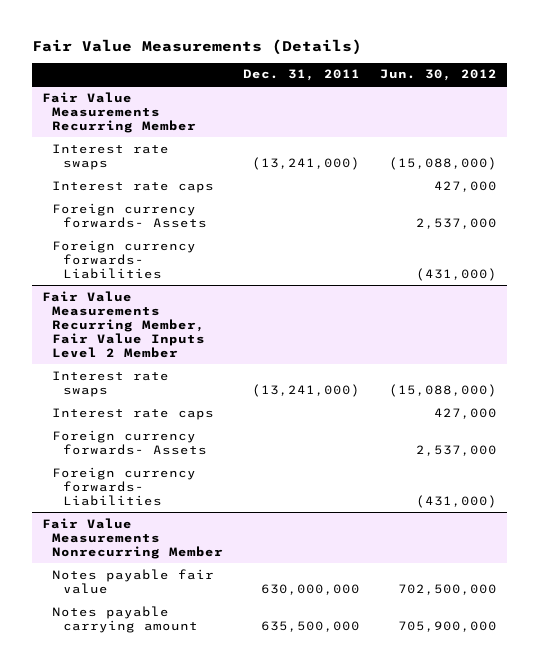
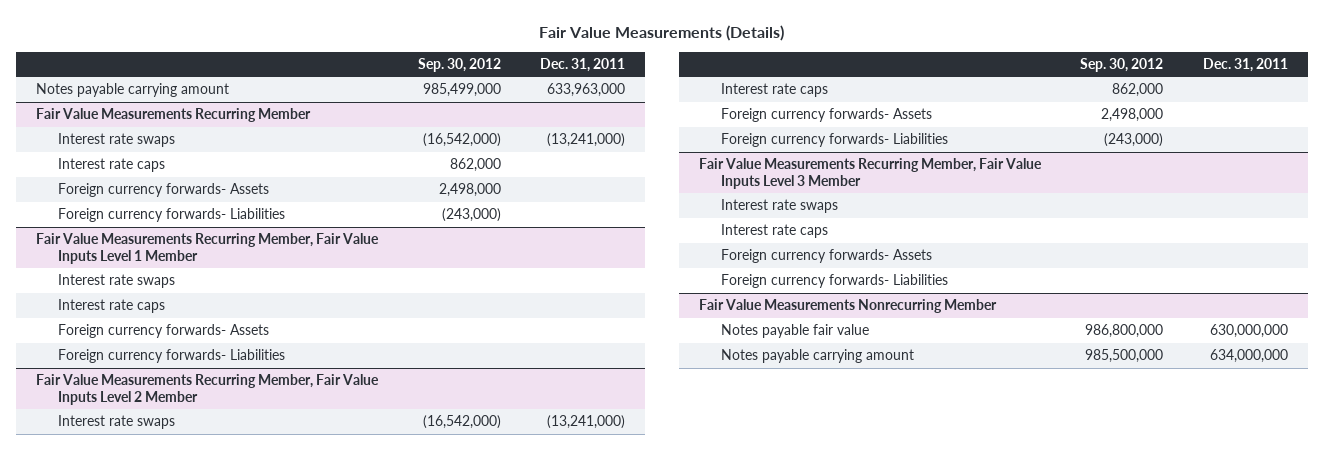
[379,69,497,82] Jun. 30, 2012 -> none
none -> [417,57,501,72] Sep. 30, 2012
none -> [36,83,230,98] Notes payable carrying amount
none -> [36,233,380,264] Fair Value Measurements Recurring Member, Fair Value Inputs Level 1 Member
none -> [57,274,175,289] Interest rate swaps
none -> [57,299,165,314] Interest rate caps
none -> [57,324,269,339] Foreign currency forwards- Assets
none -> [57,349,285,364] Foreign currency forwards- Liabilities
none -> [699,158,1043,189] Fair Value Measurements Recurring Member, Fair Value Inputs Level 3 Member
none -> [720,199,838,214] Interest rate swaps
none -> [720,224,828,239] Interest rate caps
none -> [720,249,932,264] Foreign currency forwards- Assets
none -> [720,274,948,289] Foreign currency forwards- Liabilities
[261,620,361,632] 635,500,000 -> [1209,349,1288,364] 634,000,000

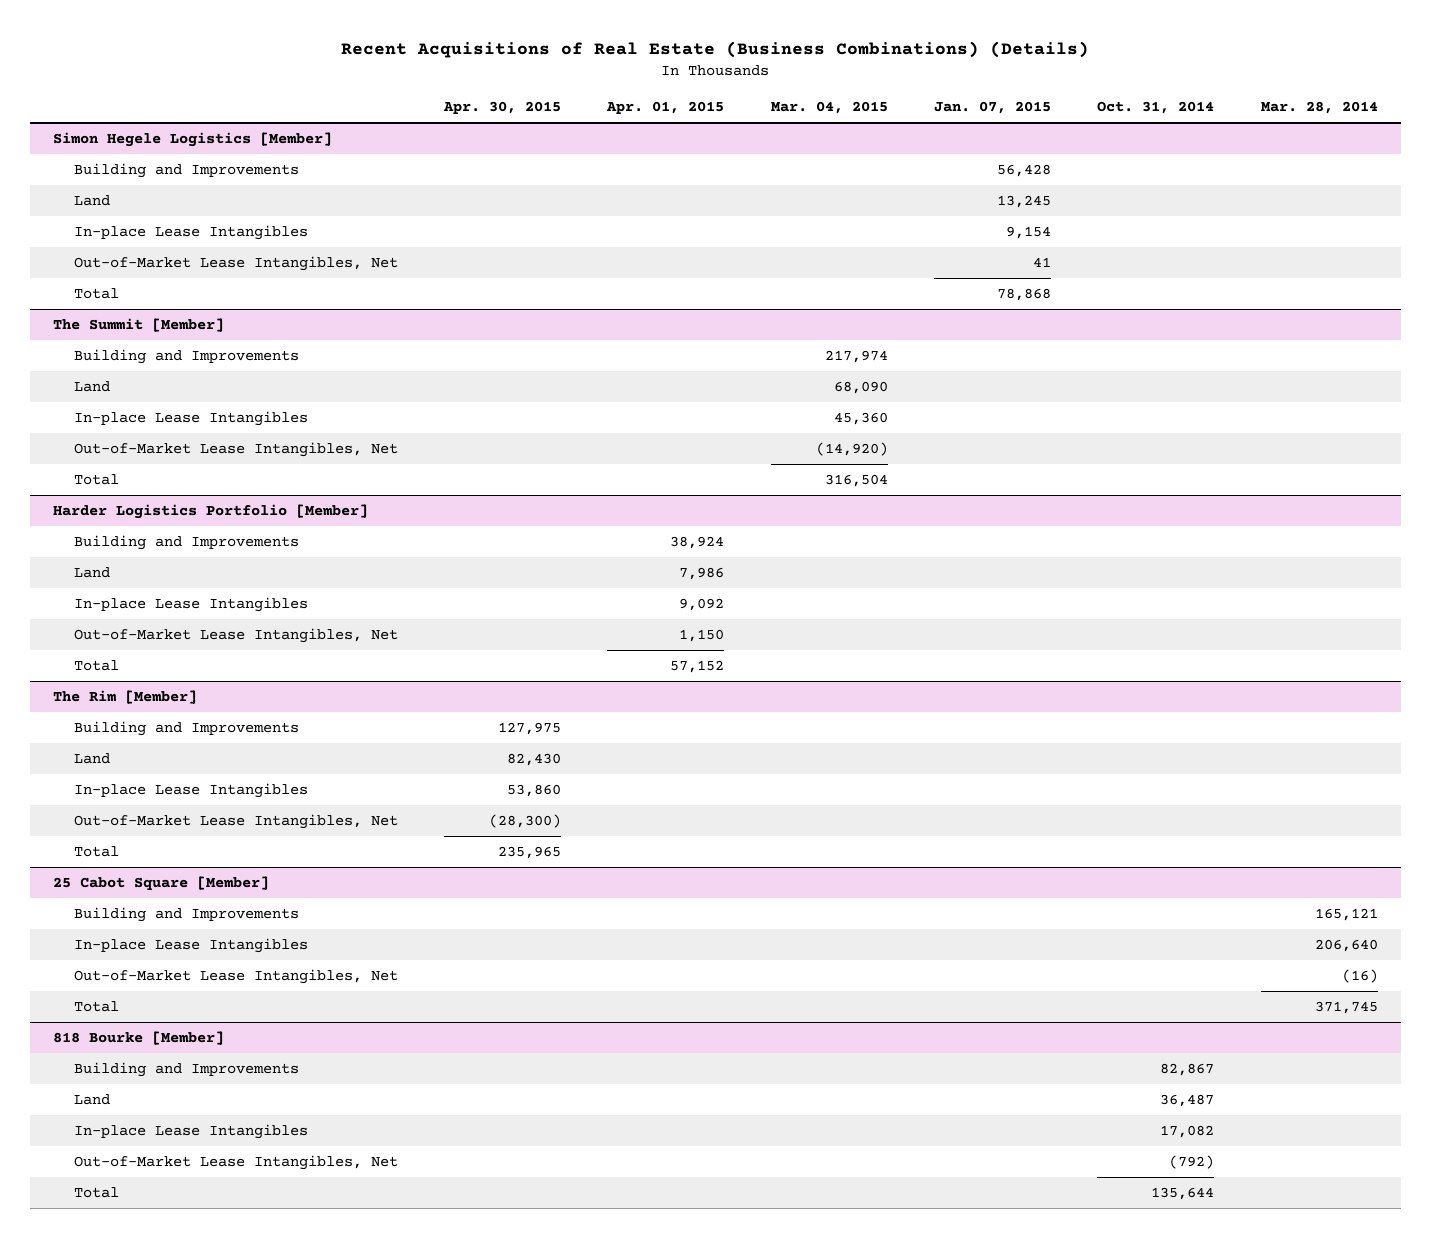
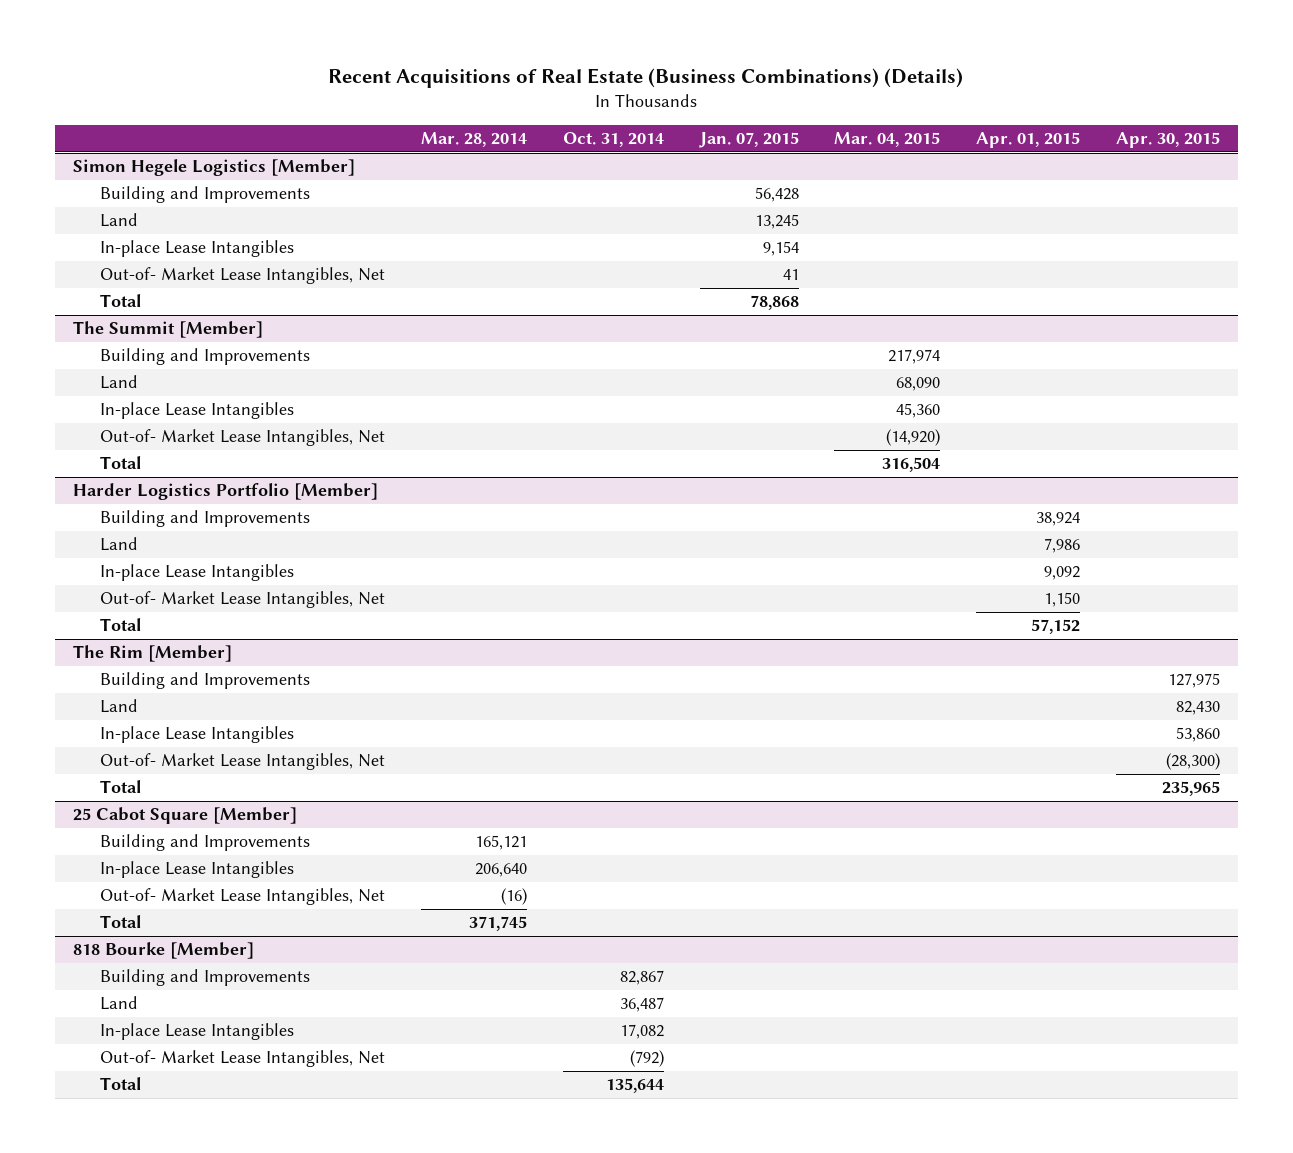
[73,256,398,272] Out-of-Market Lease Intangibles, Net -> [100,267,386,285] Out-of- Market Lease Intangibles, Net
[73,442,398,458] Out-of-Market Lease Intangibles, Net -> [100,429,386,447] Out-of- Market Lease Intangibles, Net
[73,628,398,644] Out-of-Market Lease Intangibles, Net -> [100,591,386,609] Out-of- Market Lease Intangibles, Net
[73,814,398,830] Out-of-Market Lease Intangibles, Net -> [100,753,386,771] Out-of- Market Lease Intangibles, Net
[73,969,398,985] Out-of-Market Lease Intangibles, Net -> [100,888,386,906] Out-of- Market Lease Intangibles, Net
[73,1155,398,1171] Out-of-Market Lease Intangibles, Net -> [100,1050,386,1068] Out-of- Market Lease Intangibles, Net

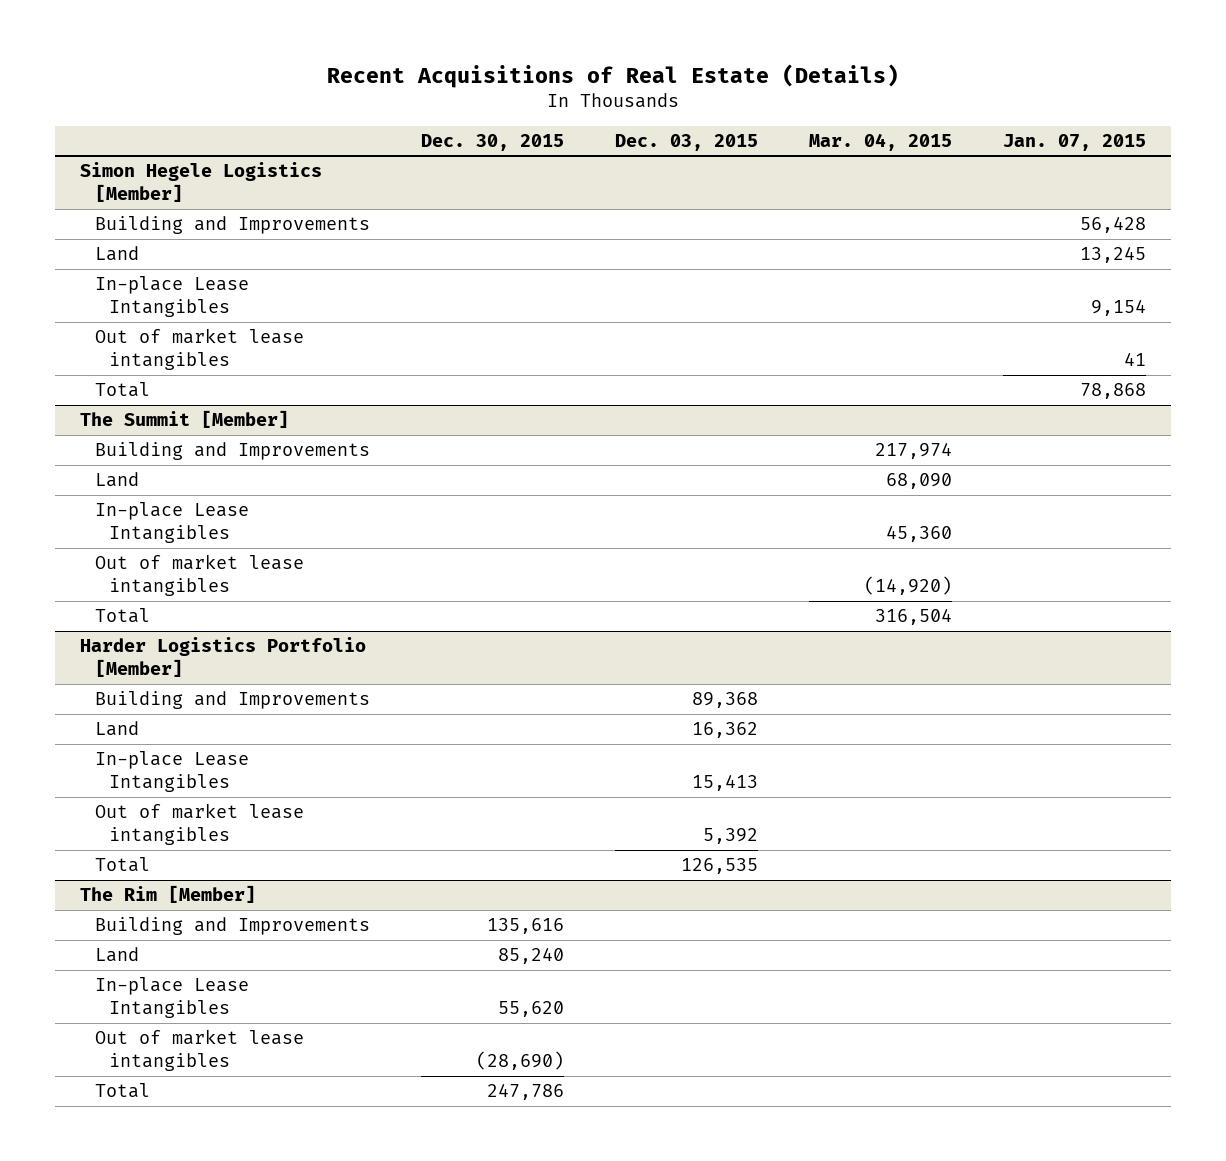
[328,67,964,88] Recent Acquisitions of Real Estate (Business Combinations) (Details) -> [326,63,899,88] Recent Acquisitions of Real Estate (Details)
[421,131,528,147] Mar. 28, 2014 -> none
[562,131,664,147] Oct. 31, 2014 -> none
[976,131,1081,148] Apr. 01, 2015 -> none
[1115,131,1220,148] Apr. 30, 2015 -> none
none -> [420,133,564,151] Dec. 30, 2015
none -> [614,133,758,151] Dec. 03, 2015
[100,267,386,285] Out-of- Market Lease Intangibles, Net -> [94,328,304,371] Out of market lease intangibles
[100,429,386,447] Out-of- Market Lease Intangibles, Net -> [94,554,304,597] Out of market lease intangibles
[100,591,386,609] Out-of- Market Lease Intangibles, Net -> [94,803,304,846] Out of market lease intangibles
[100,753,386,771] Out-of- Market Lease Intangibles, Net -> [94,1029,304,1072] Out of market lease intangibles
[73,807,298,825] 25 Cabot Square [Member] -> none
[100,834,311,852] Building and Improvements -> none
[100,861,295,879] In-place Lease Intangibles -> none
[100,888,386,906] Out-of- Market Lease Intangibles, Net -> none
[100,915,142,929] Total -> none
[73,942,255,960] 818 Bourke [Member] -> none
[100,969,311,987] Building and Improvements -> none
[100,996,139,1011] Land -> none
[100,1023,295,1041] In-place Lease Intangibles -> none
[100,1050,386,1068] Out-of- Market Lease Intangibles, Net -> none
[100,1077,142,1091] Total -> none

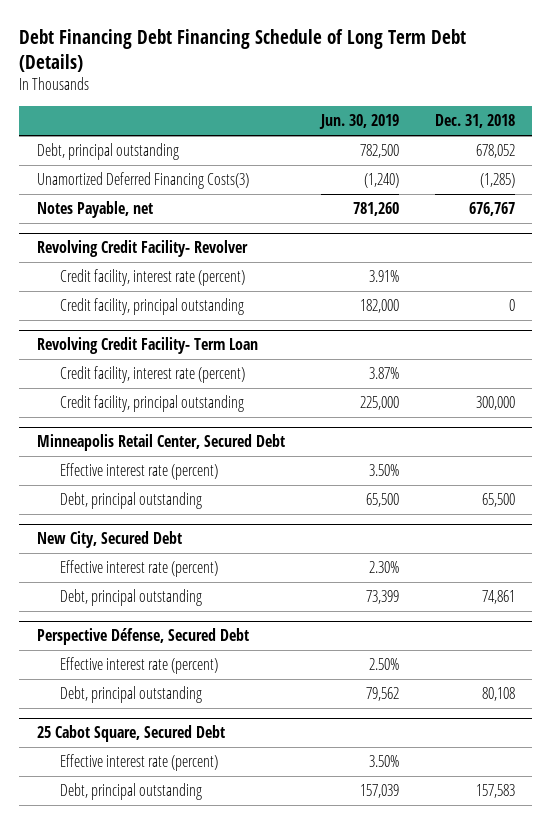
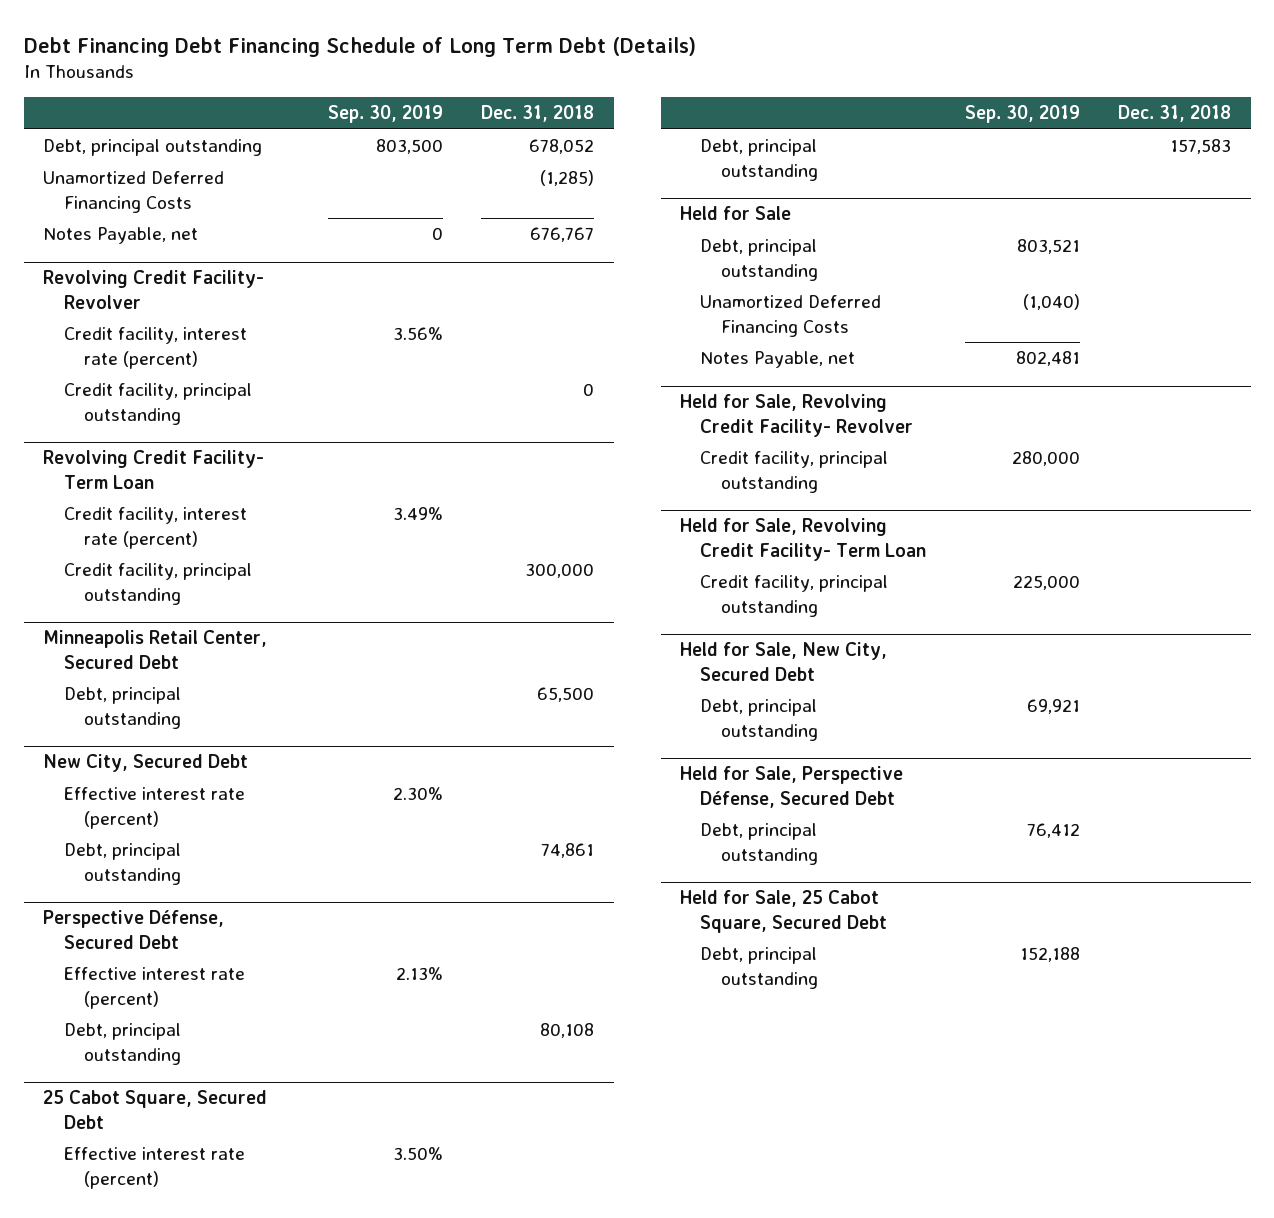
[318,114,399,130] Jun. 30, 2019 -> none
none -> [327,105,443,124] Sep. 30, 2019
[36,172,249,190] Unamortized Deferred Financing Costs(3) -> [42,171,224,213] Unamortized Deferred Financing Costs
[60,463,219,481] Effective interest rate (percent) -> none
none -> [679,206,791,221] Held for Sale
none -> [700,239,818,281] Debt, principal outstanding
none -> [700,295,882,337] Unamortized Deferred Financing Costs
none -> [700,351,856,369] Notes Payable, net
none -> [679,394,914,437] Held for Sale, Revolving Credit Facility- Revolver
none -> [700,451,889,493] Credit facility, principal outstanding
none -> [679,518,927,561] Held for Sale, Revolving Credit Facility- Term Loan
none -> [700,575,889,617] Credit facility, principal outstanding
none -> [679,642,887,681] Held for Sale, New City, Secured Debt
none -> [700,699,818,741] Debt, principal outstanding
none -> [679,766,903,808] Held for Sale, Perspective Défense, Secured Debt
none -> [700,823,818,865] Debt, principal outstanding
none -> [679,890,888,933] Held for Sale, 25 Cabot Square, Secured Debt
none -> [700,947,818,989] Debt, principal outstanding

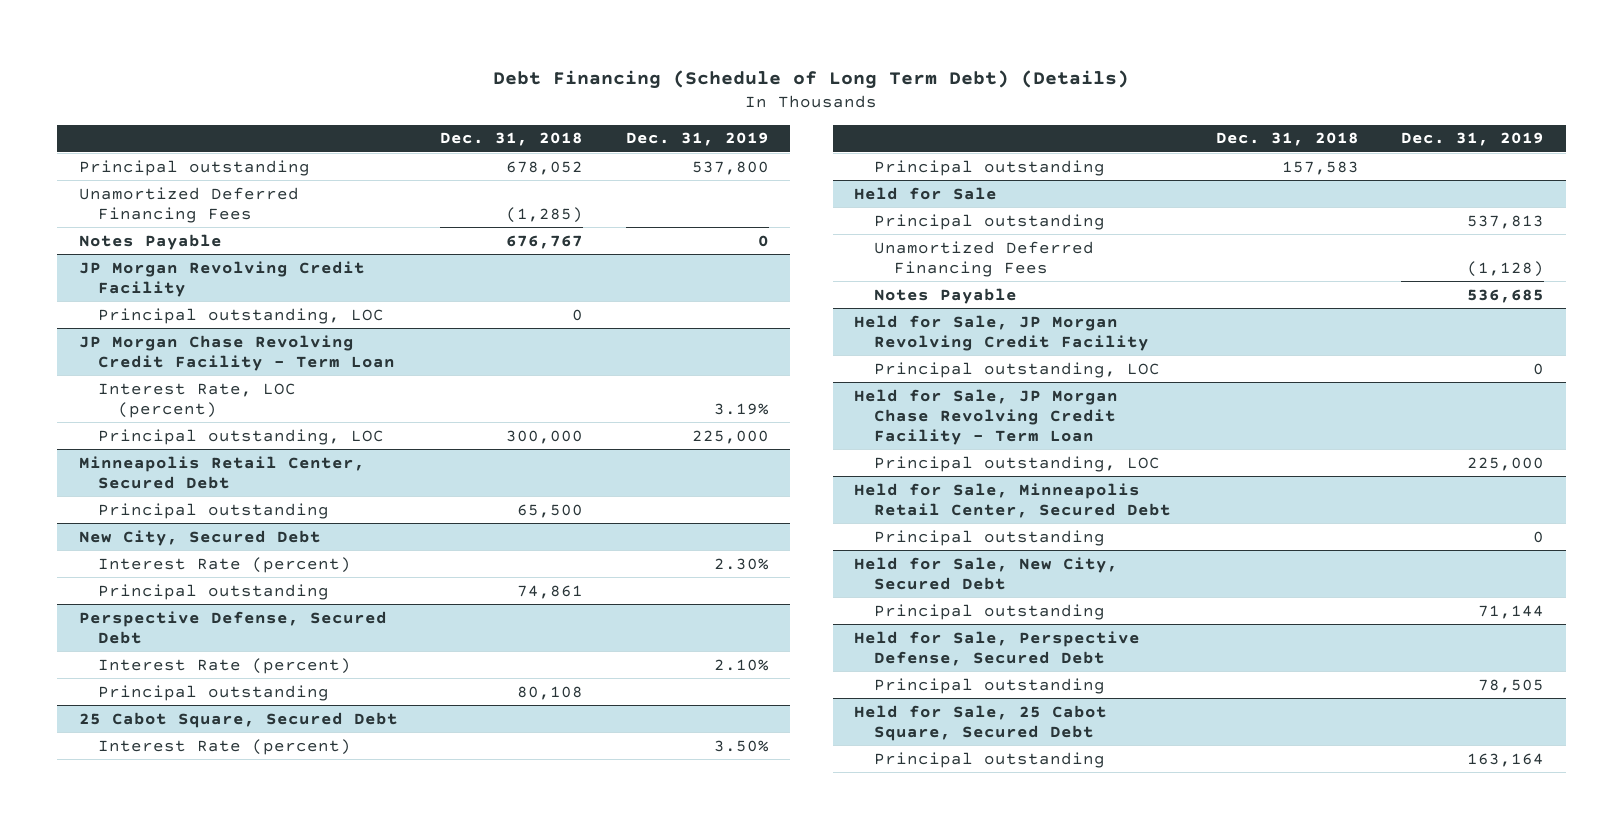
[23,36,696,57] Debt Financing Debt Financing Schedule of Long Term Debt (Details) -> [493,70,1130,90] Debt Financing (Schedule of Long Term Debt) (Details)
[327,105,443,124] Sep. 30, 2019 -> none
none -> [625,132,769,147] Dec. 31, 2019
[63,327,247,369] Credit facility, interest rate (percent) -> none
[42,139,262,157] Debt, principal outstanding -> [78,159,310,176] Principal outstanding
[42,171,224,213] Unamortized Deferred Financing Costs -> [78,186,299,223] Unamortized Deferred Financing Fees
[42,227,198,245] Notes Payable, net -> [78,233,222,250] Notes Payable
[42,270,264,309] Revolving Credit Facility- Revolver -> [78,260,365,297] JP Morgan Revolving Credit Facility
[63,383,252,425] Credit facility, principal outstanding -> [98,307,385,324] Principal outstanding, LOC
[42,450,264,489] Revolving Credit Facility- Term Loan -> [78,334,396,371] JP Morgan Chase Revolving Credit Facility - Term Loan
[63,507,247,549] Credit facility, interest rate (percent) -> [98,382,297,418] Interest Rate, LOC (percent)
[63,563,252,605] Credit facility, principal outstanding -> [98,428,385,445] Principal outstanding, LOC
[63,687,182,729] Debt, principal outstanding -> [98,502,330,519] Principal outstanding
[63,787,245,829] Effective interest rate (percent) -> [98,556,352,573] Interest Rate (percent)
[63,843,182,885] Debt, principal outstanding -> [98,583,330,600] Principal outstanding
[42,910,224,949] Perspective Défense, Secured Debt -> [78,610,387,644] Perspective Defense, Secured Debt
[63,967,245,1009] Effective interest rate (percent) -> [98,657,352,674] Interest Rate (percent)
[63,1023,182,1065] Debt, principal outstanding -> [98,684,330,701] Principal outstanding
[63,1147,245,1189] Effective interest rate (percent) -> [98,738,352,755] Interest Rate (percent)
[700,139,818,181] Debt, principal outstanding -> [873,159,1105,176] Principal outstanding
[700,239,818,281] Debt, principal outstanding -> [873,213,1105,230] Principal outstanding
[700,295,882,337] Unamortized Deferred Financing Costs -> [873,240,1094,277] Unamortized Deferred Financing Fees
[700,351,856,369] Notes Payable, net -> [873,287,1017,304] Notes Payable
[679,394,914,437] Held for Sale, Revolving Credit Facility- Revolver -> [854,314,1149,351] Held for Sale, JP Morgan Revolving Credit Facility
[700,451,889,493] Credit facility, principal outstanding -> [873,361,1160,378] Principal outstanding, LOC
[679,518,927,561] Held for Sale, Revolving Credit Facility- Term Loan -> [854,388,1119,445] Held for Sale, JP Morgan Chase Revolving Credit Facility - Term Loan
[700,575,889,617] Credit facility, principal outstanding -> [873,455,1160,472] Principal outstanding, LOC
none -> [854,482,1171,518] Held for Sale, Minneapolis Retail Center, Secured Debt
none -> [873,529,1105,546] Principal outstanding
[700,699,818,741] Debt, principal outstanding -> [873,603,1105,620] Principal outstanding
[679,766,903,808] Held for Sale, Perspective Défense, Secured Debt -> [854,630,1141,666] Held for Sale, Perspective Defense, Secured Debt
[700,823,818,865] Debt, principal outstanding -> [873,677,1105,694] Principal outstanding
[700,947,818,989] Debt, principal outstanding -> [873,751,1105,768] Principal outstanding

